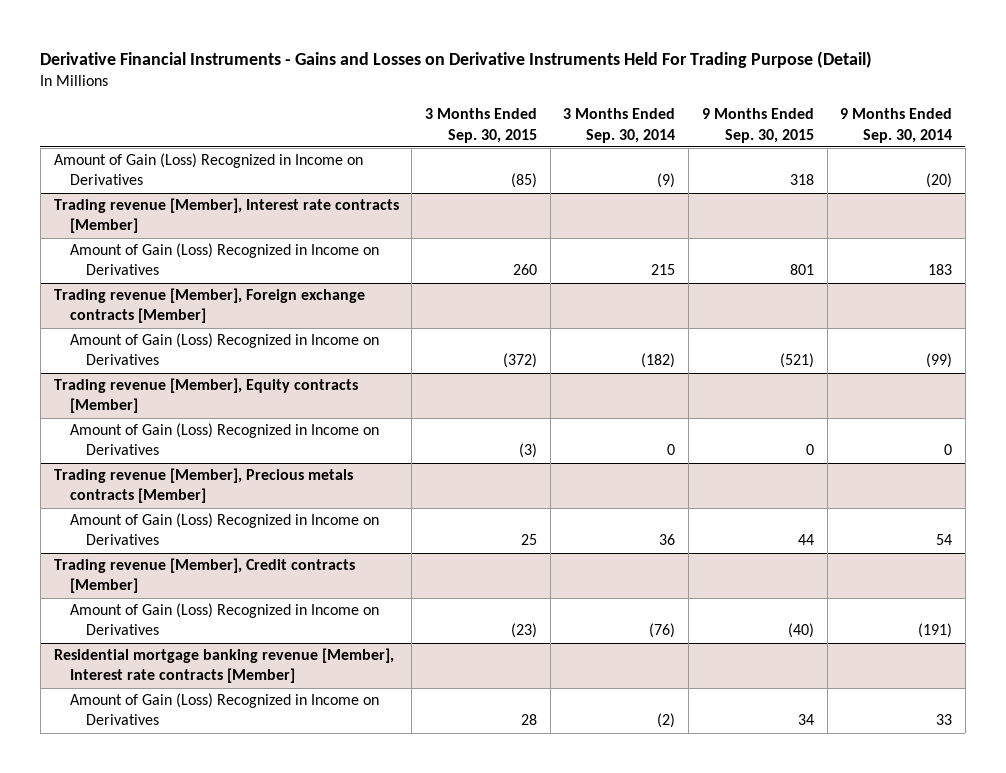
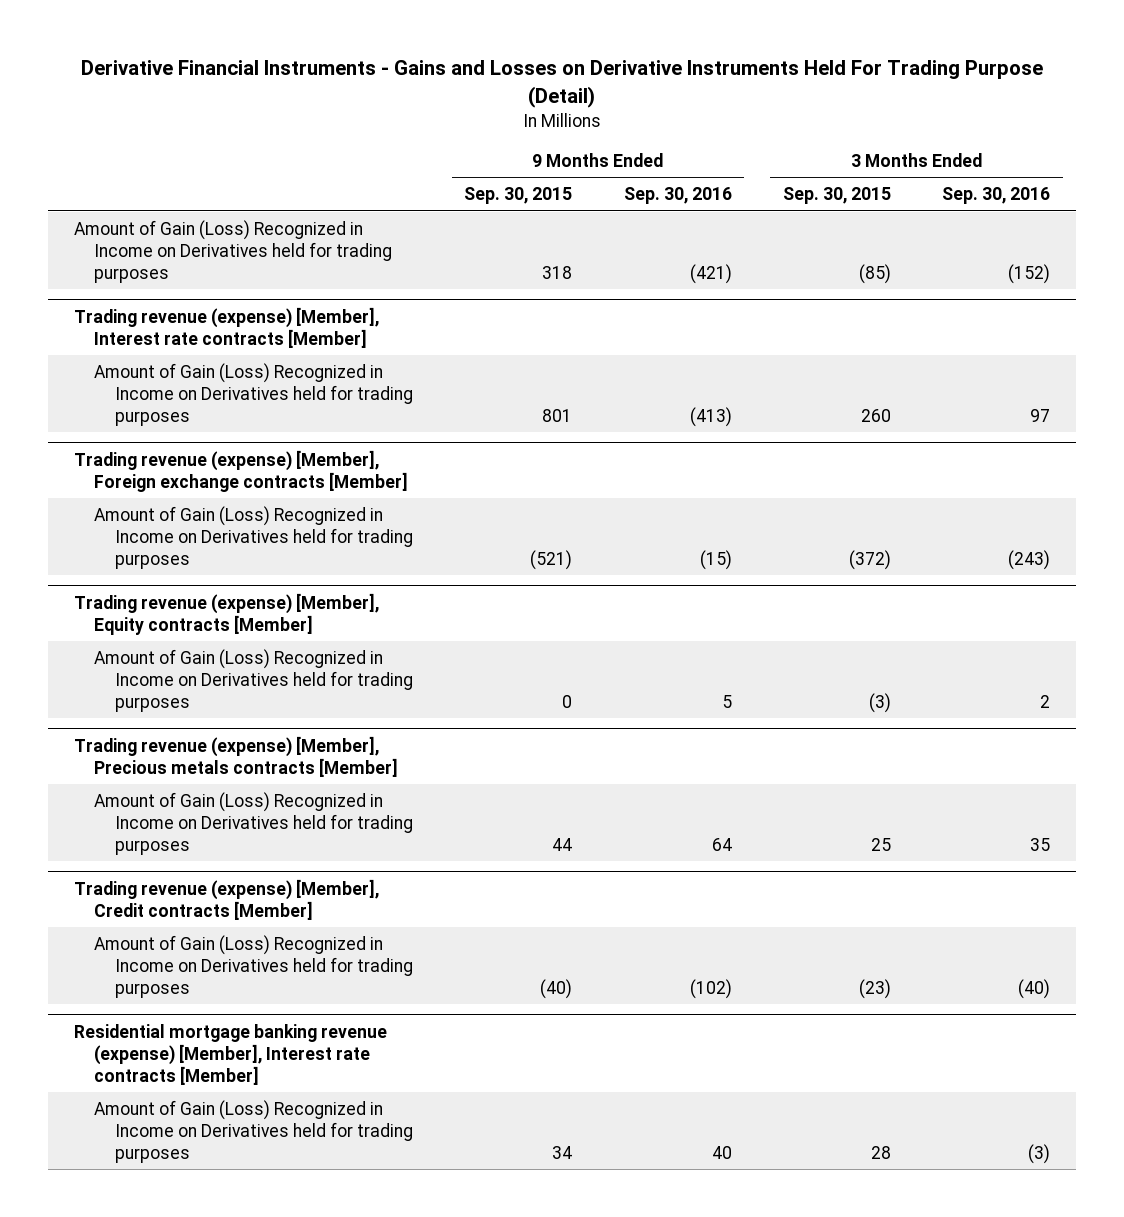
[563,108,676,143] 3 Months Ended Sep. 30, 2014 -> none
[840,108,953,143] 9 Months Ended Sep. 30, 2014 -> none
none -> [623,187,732,205] Sep. 30, 2016
none -> [942,187,1051,205] Sep. 30, 2016
[53,153,363,186] Amount of Gain (Loss) Recognized in Income on Derivatives -> [73,219,393,283] Amount of Gain (Loss) Recognized in Income on Derivatives held for trading purposes
[53,198,399,234] Trading revenue [Member], Interest rate contracts [Member] -> [73,306,379,348] Trading revenue (expense) [Member], Interest rate contracts [Member]
[69,243,379,276] Amount of Gain (Loss) Recognized in Income on Derivatives -> [94,362,414,426] Amount of Gain (Loss) Recognized in Income on Derivatives held for trading purposes
[53,288,365,324] Trading revenue [Member], Foreign exchange contracts [Member] -> [73,449,409,492] Trading revenue (expense) [Member], Foreign exchange contracts [Member]
[69,333,379,366] Amount of Gain (Loss) Recognized in Income on Derivatives -> [94,505,414,569] Amount of Gain (Loss) Recognized in Income on Derivatives held for trading purposes
[53,378,358,414] Trading revenue [Member], Equity contracts [Member] -> [73,592,379,635] Trading revenue (expense) [Member], Equity contracts [Member]
[69,423,379,456] Amount of Gain (Loss) Recognized in Income on Derivatives -> [94,648,414,712] Amount of Gain (Loss) Recognized in Income on Derivatives held for trading purposes
[53,468,353,504] Trading revenue [Member], Precious metals contracts [Member] -> [73,735,399,777] Trading revenue (expense) [Member], Precious metals contracts [Member]
[69,513,379,546] Amount of Gain (Loss) Recognized in Income on Derivatives -> [94,791,414,855] Amount of Gain (Loss) Recognized in Income on Derivatives held for trading purposes
[53,558,355,594] Trading revenue [Member], Credit contracts [Member] -> [73,878,379,920] Trading revenue (expense) [Member], Credit contracts [Member]
[69,603,379,636] Amount of Gain (Loss) Recognized in Income on Derivatives -> [94,934,414,998] Amount of Gain (Loss) Recognized in Income on Derivatives held for trading purposes
[53,648,394,684] Residential mortgage banking revenue [Member], Interest rate contracts [Member] -> [73,1023,387,1085] Residential mortgage banking revenue (expense) [Member], Interest rate contracts [Member]
[69,693,379,726] Amount of Gain (Loss) Recognized in Income on Derivatives -> [94,1099,414,1163] Amount of Gain (Loss) Recognized in Income on Derivatives held for trading purposes

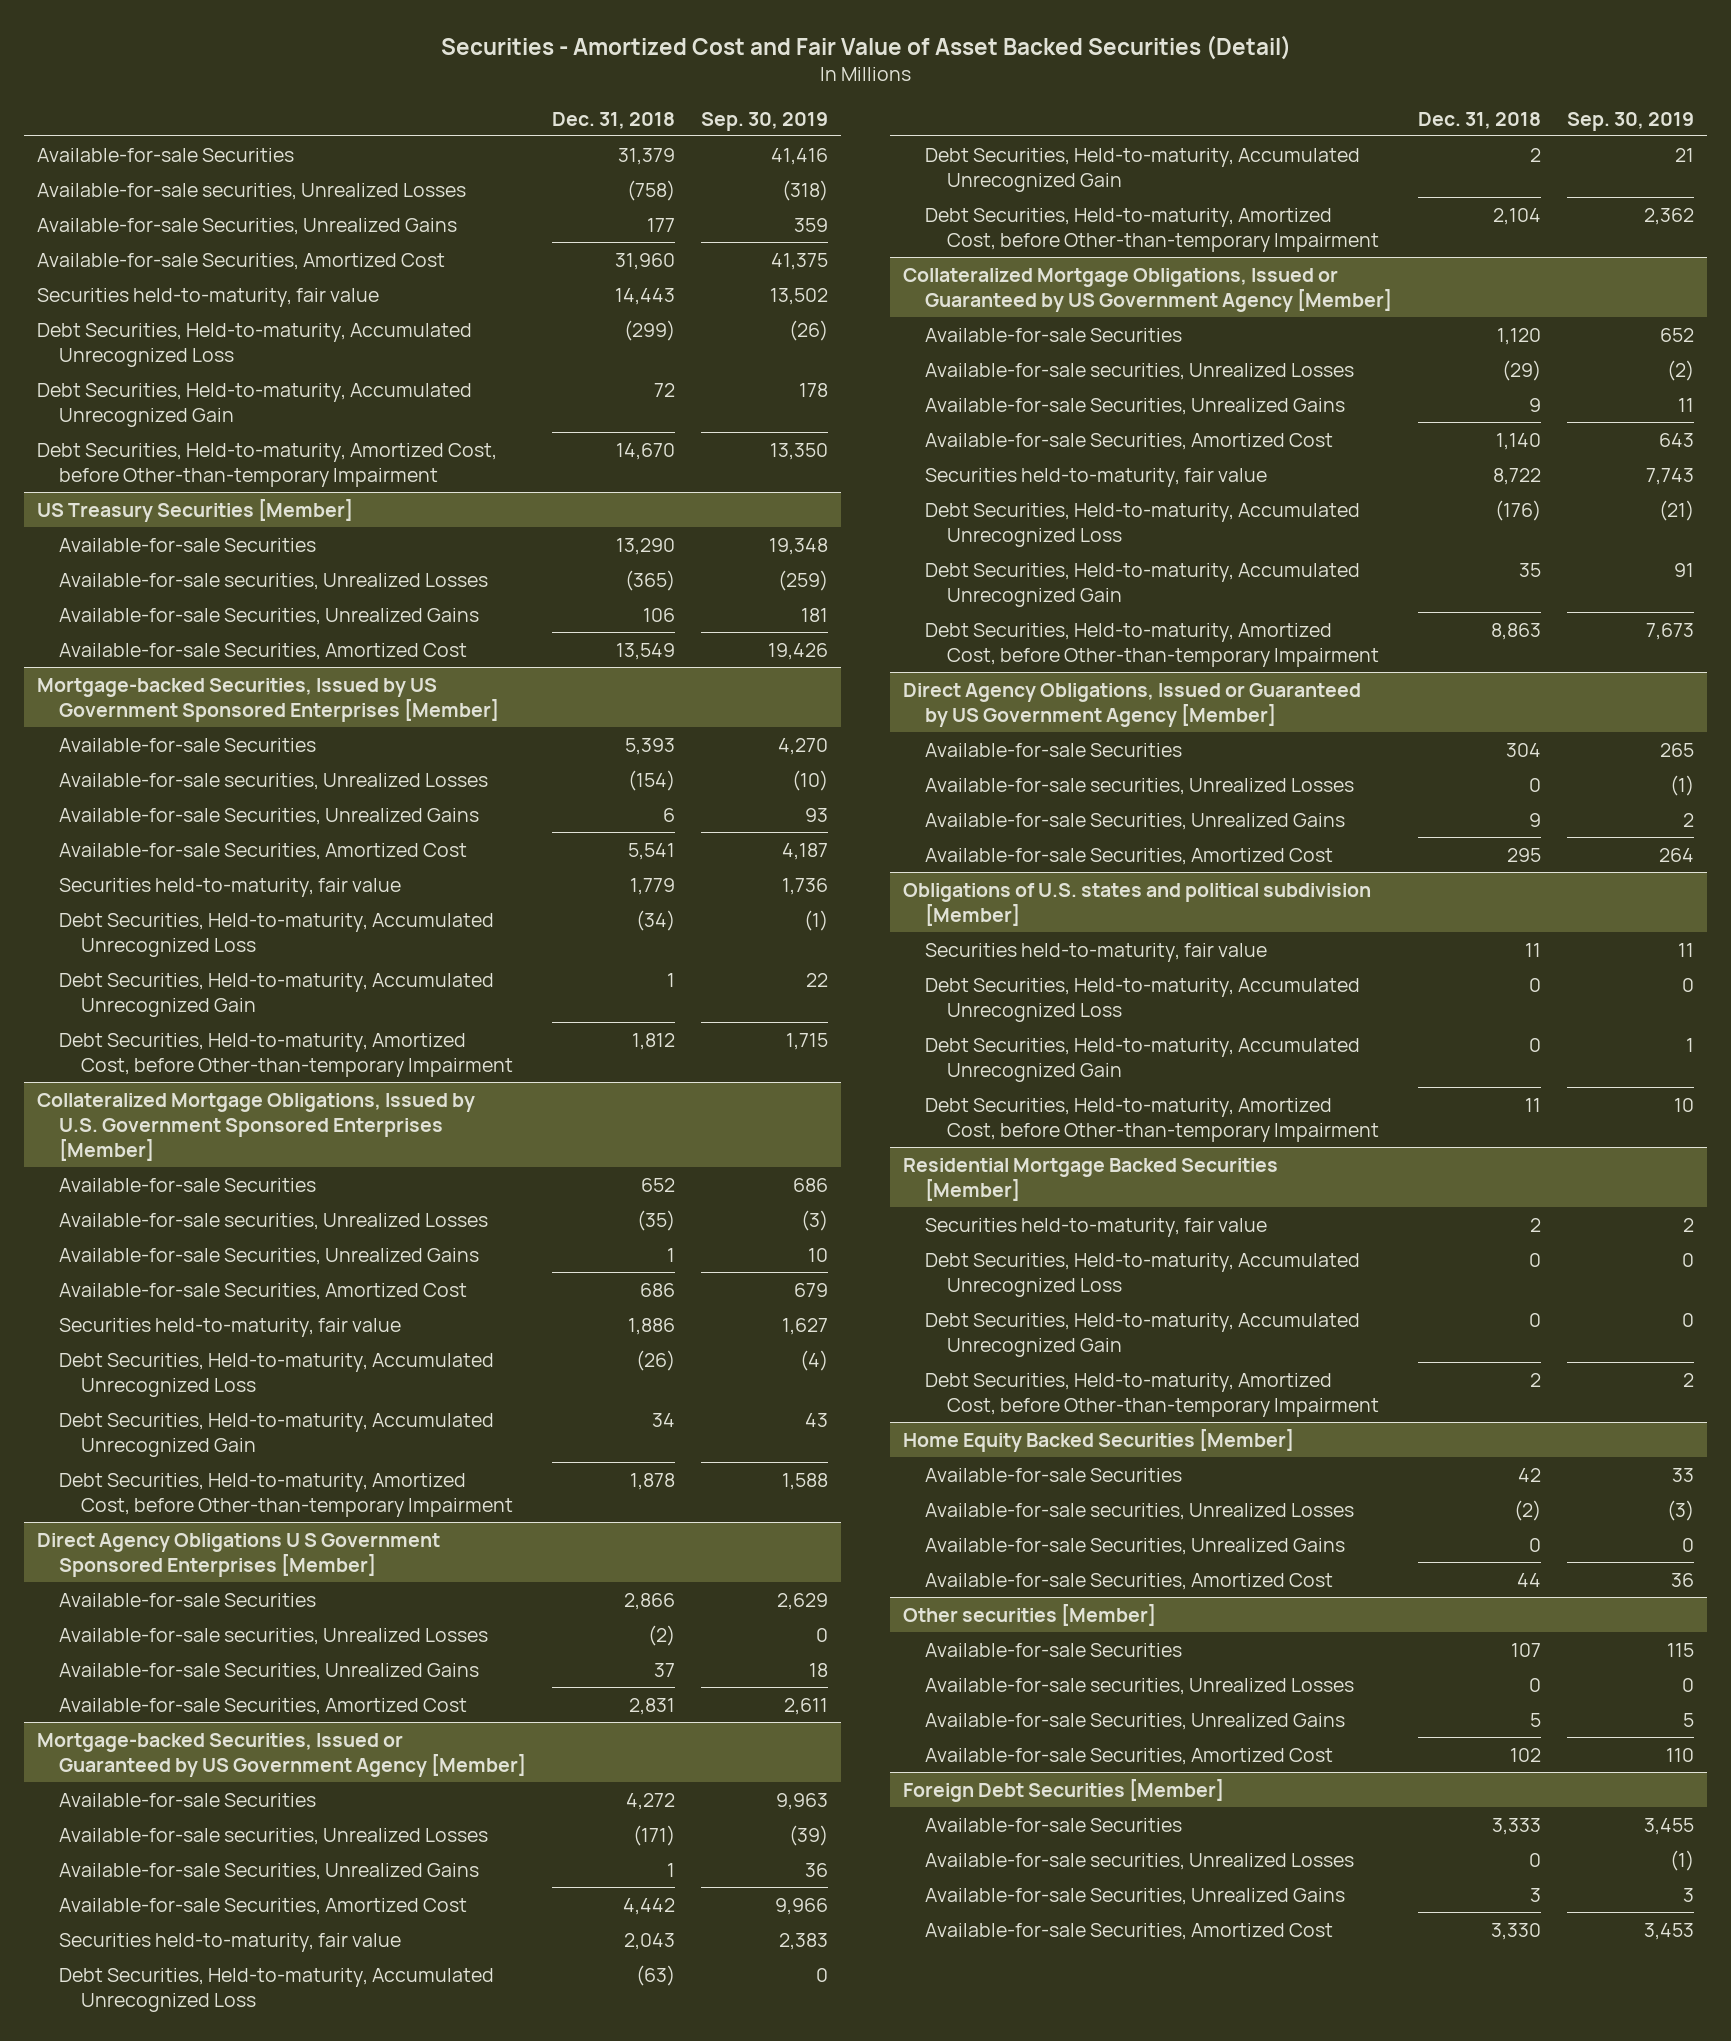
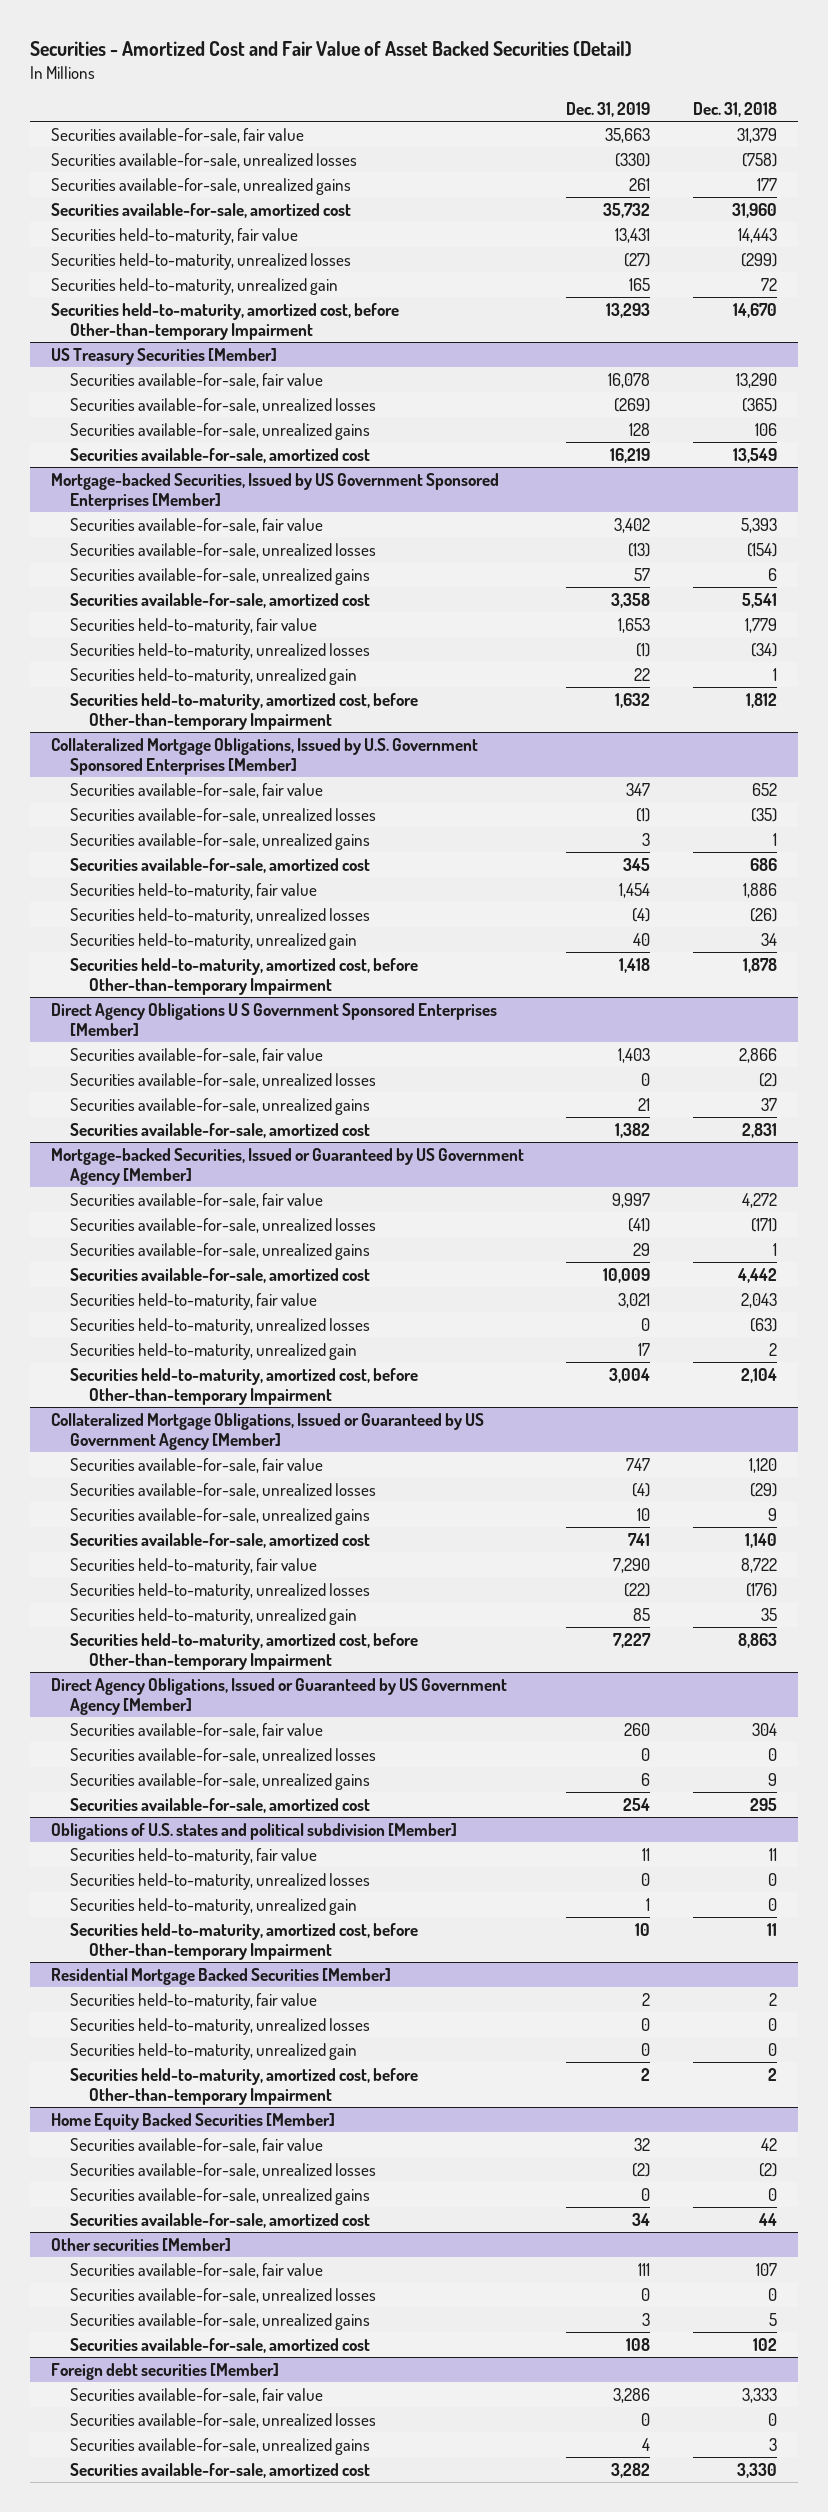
[701,111,829,131] Sep. 30, 2019 -> none
none -> [566,102,651,118] Dec. 31, 2019
[37,147,295,162] Available-for-sale Securities -> [51,127,305,143] Securities available-for-sale, fair value
[37,182,467,200] Available-for-sale securities, Unrealized Losses -> [51,152,358,168] Securities available-for-sale, unrealized losses
[37,217,458,235] Available-for-sale Securities, Unrealized Gains -> [51,177,352,195] Securities available-for-sale, unrealized gains
[37,252,446,270] Available-for-sale Securities, Amortized Cost -> [51,202,352,218] Securities available-for-sale, amortized cost
[37,322,473,367] Debt Securities, Held-to-maturity, Accumulated Unrecognized Loss -> [51,252,352,270] Securities held-to-maturity, unrealized losses
[37,382,473,427] Debt Securities, Held-to-maturity, Accumulated Unrecognized Gain -> [51,277,339,295] Securities held-to-maturity, unrealized gain
[37,442,498,487] Debt Securities, Held-to-maturity, Amortized Cost, before Other-than-temporary Impairment -> [51,302,400,340] Securities held-to-maturity, amortized cost, before Other-than-temporary Impairment
[59,537,317,552] Available-for-sale Securities -> [70,372,324,388] Securities available-for-sale, fair value
[59,572,489,590] Available-for-sale securities, Unrealized Losses -> [70,397,377,413] Securities available-for-sale, unrealized losses
[59,607,480,625] Available-for-sale Securities, Unrealized Gains -> [70,422,371,440] Securities available-for-sale, unrealized gains
[59,642,468,660] Available-for-sale Securities, Amortized Cost -> [70,447,371,463] Securities available-for-sale, amortized cost
[59,737,317,752] Available-for-sale Securities -> [70,517,324,533] Securities available-for-sale, fair value
[59,772,489,790] Available-for-sale securities, Unrealized Losses -> [70,542,377,558] Securities available-for-sale, unrealized losses
[59,807,480,825] Available-for-sale Securities, Unrealized Gains -> [70,567,371,585] Securities available-for-sale, unrealized gains
[59,842,468,860] Available-for-sale Securities, Amortized Cost -> [70,592,371,608] Securities available-for-sale, amortized cost
[59,912,495,957] Debt Securities, Held-to-maturity, Accumulated Unrecognized Loss -> [70,642,371,660] Securities held-to-maturity, unrealized losses
[59,972,495,1017] Debt Securities, Held-to-maturity, Accumulated Unrecognized Gain -> [70,667,358,685] Securities held-to-maturity, unrealized gain
[59,1032,514,1077] Debt Securities, Held-to-maturity, Amortized Cost, before Other-than-temporary Impairment -> [70,692,419,730] Securities held-to-maturity, amortized cost, before Other-than-temporary Impairment
[59,1177,317,1192] Available-for-sale Securities -> [70,782,324,798] Securities available-for-sale, fair value
[59,1212,489,1230] Available-for-sale securities, Unrealized Losses -> [70,807,377,823] Securities available-for-sale, unrealized losses
[59,1247,480,1265] Available-for-sale Securities, Unrealized Gains -> [70,832,371,850] Securities available-for-sale, unrealized gains
[59,1282,468,1300] Available-for-sale Securities, Amortized Cost -> [70,857,371,873] Securities available-for-sale, amortized cost
[59,1352,495,1397] Debt Securities, Held-to-maturity, Accumulated Unrecognized Loss -> [70,907,371,925] Securities held-to-maturity, unrealized losses
[59,1412,495,1457] Debt Securities, Held-to-maturity, Accumulated Unrecognized Gain -> [70,932,358,950] Securities held-to-maturity, unrealized gain
[59,1472,514,1517] Debt Securities, Held-to-maturity, Amortized Cost, before Other-than-temporary Impairment -> [70,957,419,995] Securities held-to-maturity, amortized cost, before Other-than-temporary Impairment
[59,1592,317,1607] Available-for-sale Securities -> [70,1047,324,1063] Securities available-for-sale, fair value
[59,1627,489,1645] Available-for-sale securities, Unrealized Losses -> [70,1072,377,1088] Securities available-for-sale, unrealized losses
[59,1662,480,1680] Available-for-sale Securities, Unrealized Gains -> [70,1097,371,1115] Securities available-for-sale, unrealized gains
[59,1697,468,1715] Available-for-sale Securities, Amortized Cost -> [70,1122,371,1138] Securities available-for-sale, amortized cost
[59,1792,317,1807] Available-for-sale Securities -> [70,1192,324,1208] Securities available-for-sale, fair value
[59,1827,489,1845] Available-for-sale securities, Unrealized Losses -> [70,1217,377,1233] Securities available-for-sale, unrealized losses
[59,1862,480,1880] Available-for-sale Securities, Unrealized Gains -> [70,1242,371,1260] Securities available-for-sale, unrealized gains
[59,1897,468,1915] Available-for-sale Securities, Amortized Cost -> [70,1267,371,1283] Securities available-for-sale, amortized cost
[59,1967,495,2012] Debt Securities, Held-to-maturity, Accumulated Unrecognized Loss -> [70,1317,371,1335] Securities held-to-maturity, unrealized losses
[925,147,1361,192] Debt Securities, Held-to-maturity, Accumulated Unrecognized Gain -> [70,1342,358,1360] Securities held-to-maturity, unrealized gain
[925,207,1380,252] Debt Securities, Held-to-maturity, Amortized Cost, before Other-than-temporary Impairment -> [70,1367,419,1405] Securities held-to-maturity, amortized cost, before Other-than-temporary Impairment
[925,327,1183,342] Available-for-sale Securities -> [70,1457,324,1473] Securities available-for-sale, fair value
[925,362,1355,380] Available-for-sale securities, Unrealized Losses -> [70,1482,377,1498] Securities available-for-sale, unrealized losses
[925,397,1346,415] Available-for-sale Securities, Unrealized Gains -> [70,1507,371,1525] Securities available-for-sale, unrealized gains
[925,432,1334,450] Available-for-sale Securities, Amortized Cost -> [70,1532,371,1548] Securities available-for-sale, amortized cost
[925,502,1361,547] Debt Securities, Held-to-maturity, Accumulated Unrecognized Loss -> [70,1582,371,1600] Securities held-to-maturity, unrealized losses
[925,562,1361,607] Debt Securities, Held-to-maturity, Accumulated Unrecognized Gain -> [70,1607,358,1625] Securities held-to-maturity, unrealized gain
[925,622,1380,667] Debt Securities, Held-to-maturity, Amortized Cost, before Other-than-temporary Impairment -> [70,1632,419,1670] Securities held-to-maturity, amortized cost, before Other-than-temporary Impairment
[925,742,1183,757] Available-for-sale Securities -> [70,1722,324,1738] Securities available-for-sale, fair value
[925,777,1355,795] Available-for-sale securities, Unrealized Losses -> [70,1747,377,1763] Securities available-for-sale, unrealized losses
[925,812,1346,830] Available-for-sale Securities, Unrealized Gains -> [70,1772,371,1790] Securities available-for-sale, unrealized gains
[925,847,1334,865] Available-for-sale Securities, Amortized Cost -> [70,1797,371,1813] Securities available-for-sale, amortized cost
[925,977,1361,1022] Debt Securities, Held-to-maturity, Accumulated Unrecognized Loss -> [70,1872,371,1890] Securities held-to-maturity, unrealized losses
[925,1037,1361,1082] Debt Securities, Held-to-maturity, Accumulated Unrecognized Gain -> [70,1897,358,1915] Securities held-to-maturity, unrealized gain
[925,1097,1380,1142] Debt Securities, Held-to-maturity, Amortized Cost, before Other-than-temporary Impairment -> [70,1922,419,1960] Securities held-to-maturity, amortized cost, before Other-than-temporary Impairment
[925,1252,1361,1297] Debt Securities, Held-to-maturity, Accumulated Unrecognized Loss -> [70,2017,371,2035] Securities held-to-maturity, unrealized losses
[925,1312,1361,1357] Debt Securities, Held-to-maturity, Accumulated Unrecognized Gain -> [70,2042,358,2060] Securities held-to-maturity, unrealized gain
[925,1372,1380,1417] Debt Securities, Held-to-maturity, Amortized Cost, before Other-than-temporary Impairment -> [70,2067,419,2105] Securities held-to-maturity, amortized cost, before Other-than-temporary Impairment
[925,1467,1183,1482] Available-for-sale Securities -> [70,2137,324,2153] Securities available-for-sale, fair value
[925,1502,1355,1520] Available-for-sale securities, Unrealized Losses -> [70,2162,377,2178] Securities available-for-sale, unrealized losses
[925,1537,1346,1555] Available-for-sale Securities, Unrealized Gains -> [70,2187,371,2205] Securities available-for-sale, unrealized gains
[925,1572,1334,1590] Available-for-sale Securities, Amortized Cost -> [70,2212,371,2228] Securities available-for-sale, amortized cost
[925,1642,1183,1657] Available-for-sale Securities -> [70,2262,324,2278] Securities available-for-sale, fair value
[925,1677,1355,1695] Available-for-sale securities, Unrealized Losses -> [70,2287,377,2303] Securities available-for-sale, unrealized losses
[925,1712,1346,1730] Available-for-sale Securities, Unrealized Gains -> [70,2312,371,2330] Securities available-for-sale, unrealized gains
[925,1747,1334,1765] Available-for-sale Securities, Amortized Cost -> [70,2337,371,2353] Securities available-for-sale, amortized cost
[903,1778,1225,1802] Foreign Debt Securities [Member] -> [51,2362,280,2380] Foreign debt securities [Member]
[925,1817,1183,1832] Available-for-sale Securities -> [70,2387,324,2403] Securities available-for-sale, fair value
[925,1852,1355,1870] Available-for-sale securities, Unrealized Losses -> [70,2412,377,2428] Securities available-for-sale, unrealized losses
[925,1887,1346,1905] Available-for-sale Securities, Unrealized Gains -> [70,2437,371,2455] Securities available-for-sale, unrealized gains
[925,1922,1334,1940] Available-for-sale Securities, Amortized Cost -> [70,2462,371,2478] Securities available-for-sale, amortized cost

